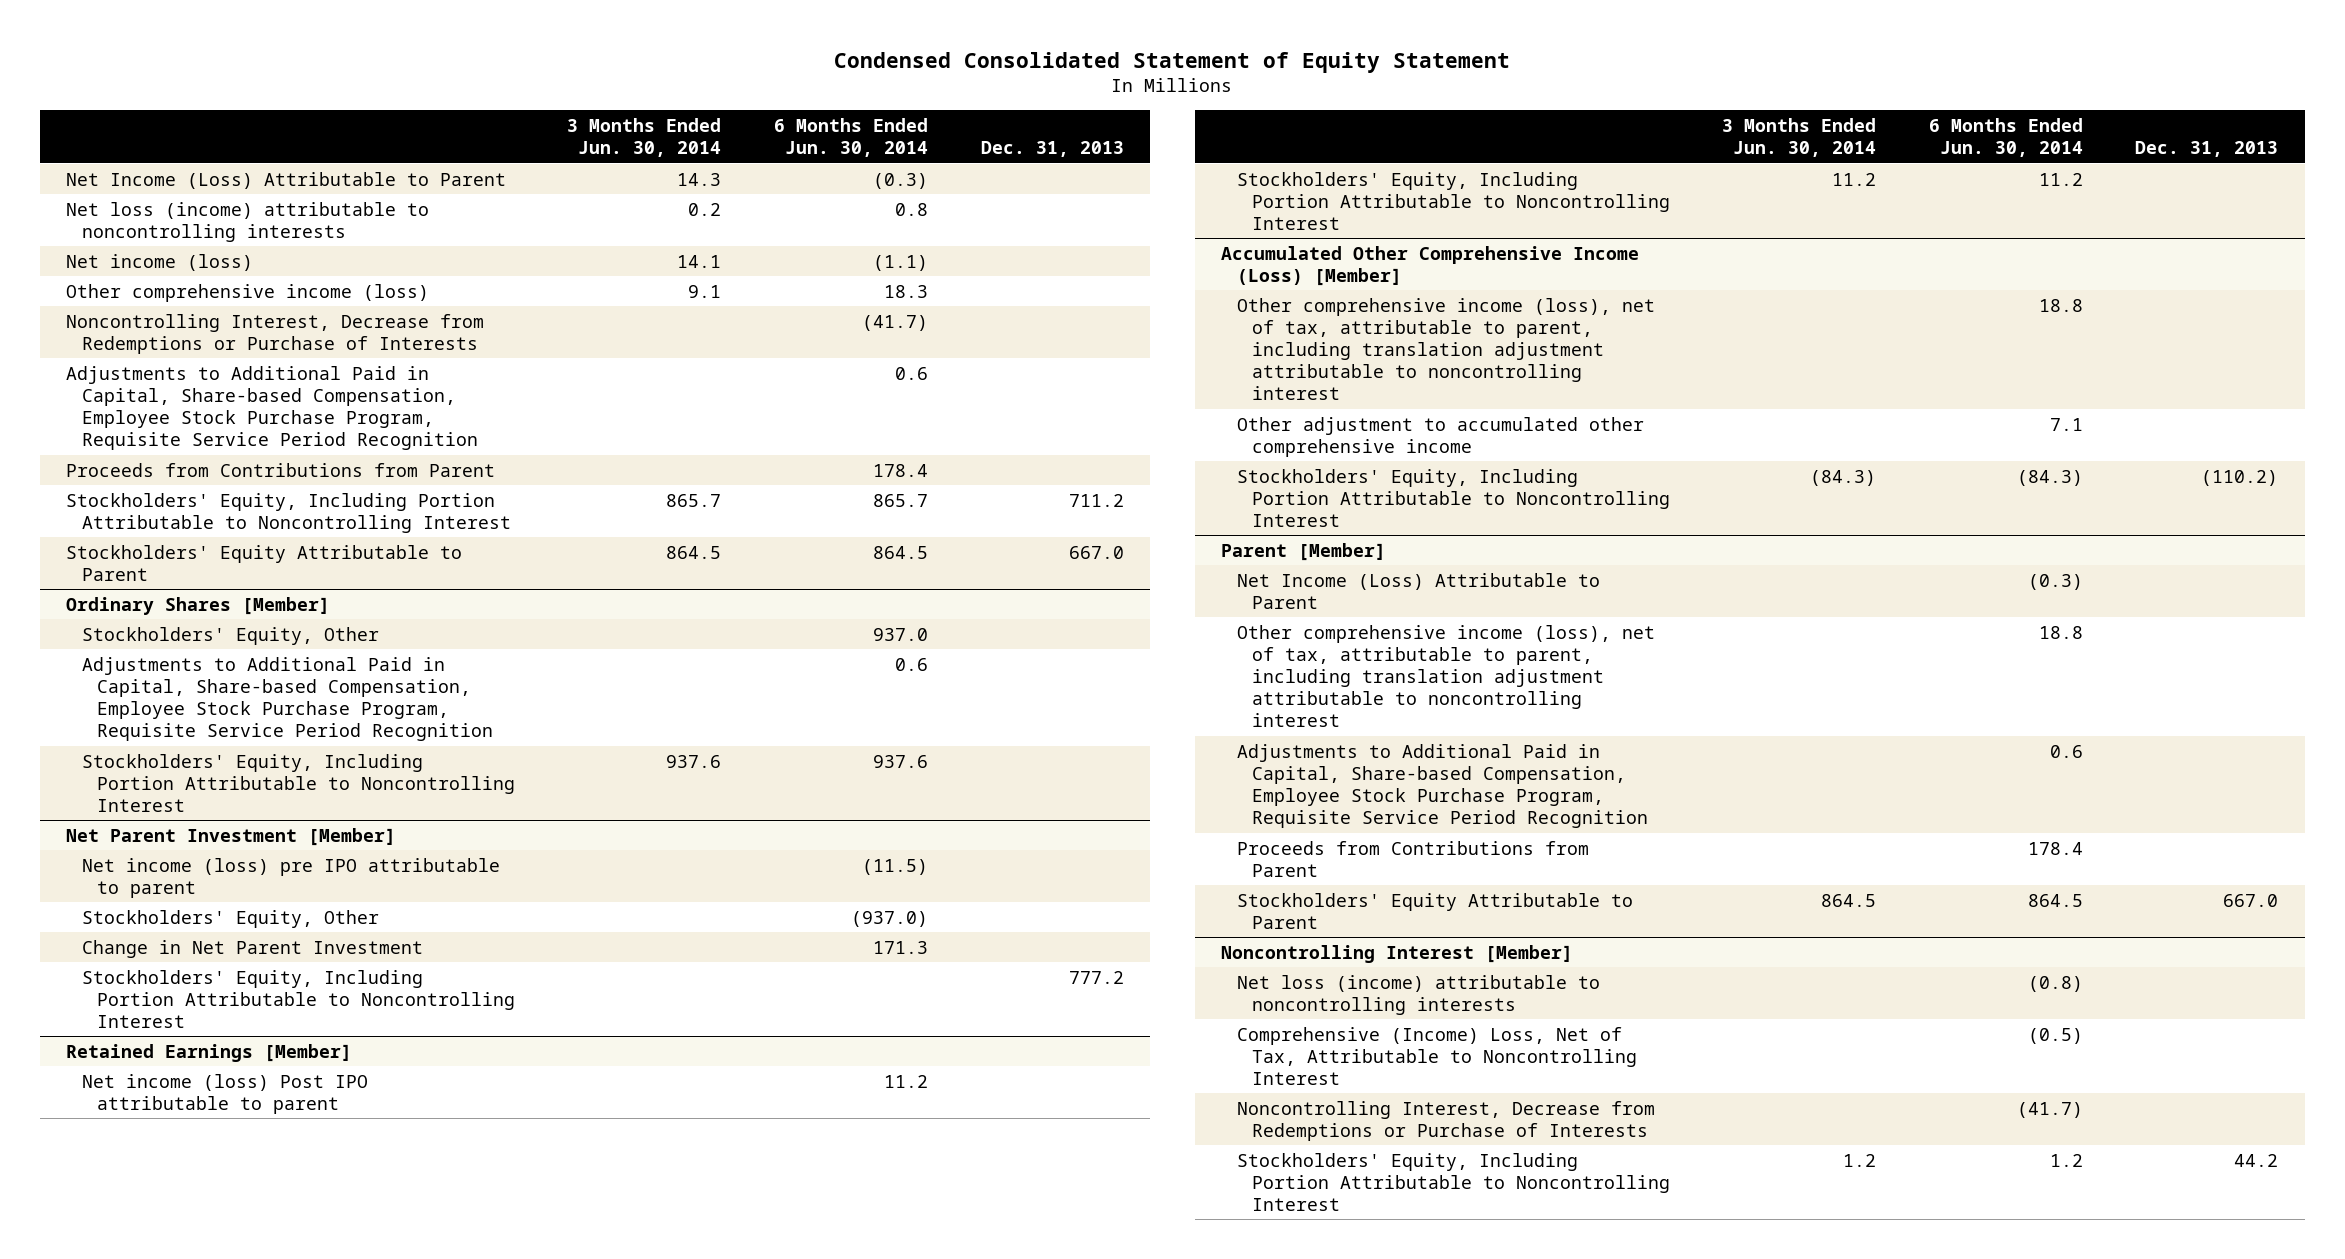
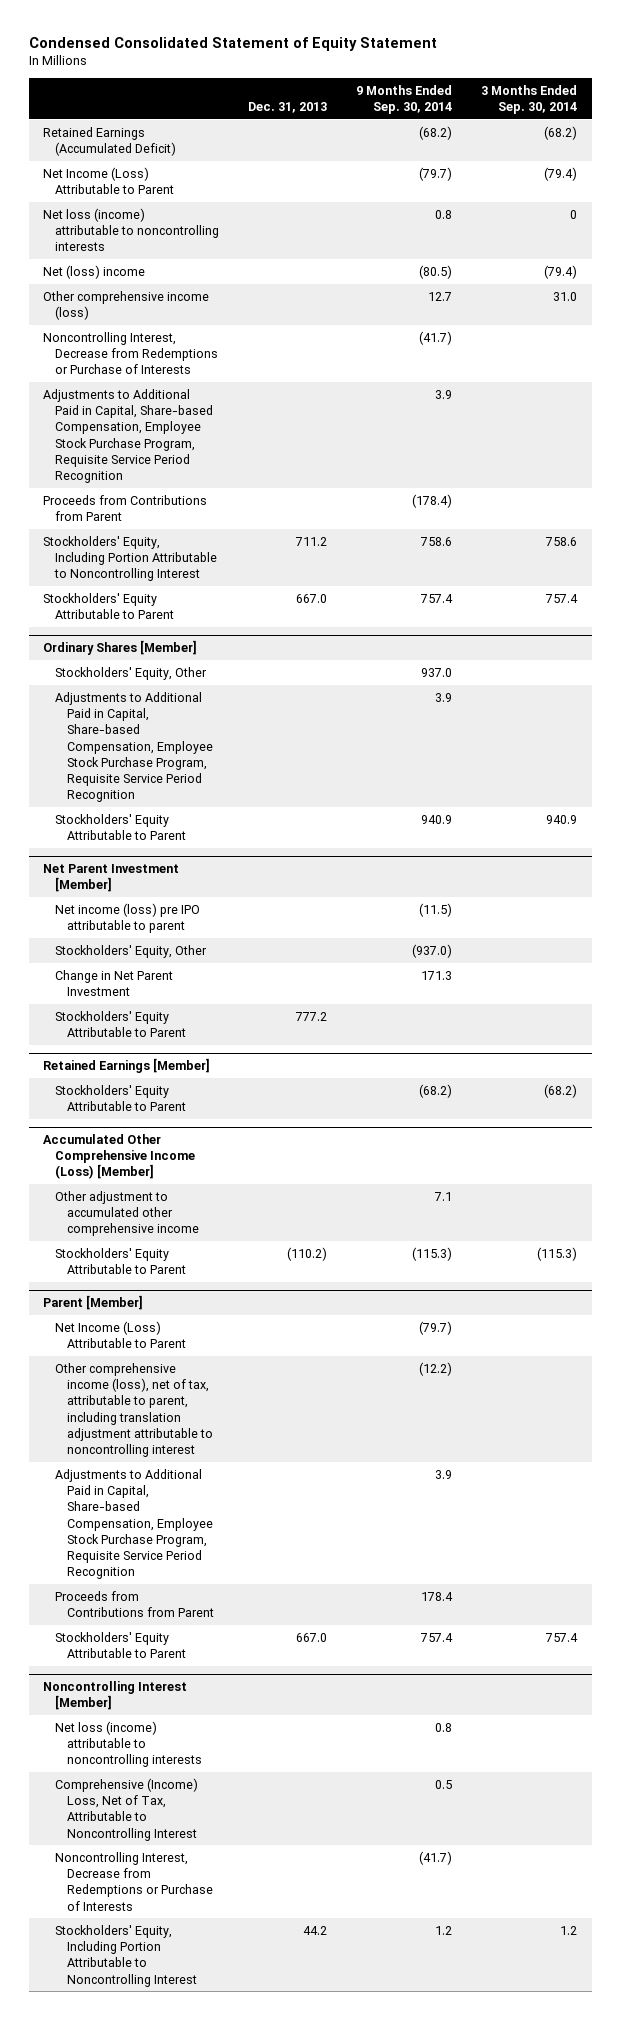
[567,118,722,158] 3 Months Ended Jun. 30, 2014 -> none
[774,118,929,158] 6 Months Ended Jun. 30, 2014 -> none
none -> [355,84,452,115] 9 Months Ended Sep. 30, 2014
none -> [481,84,578,115] 3 Months Ended Sep. 30, 2014
none -> [43,126,176,157] Retained Earnings (Accumulated Deficit)
[66,253,254,271] Net income (loss) -> [43,264,146,279] Net (loss) income
[81,753,515,812] Stockholders' Equity, Including Portion Attributable to Noncontrolling Interest -> none
none -> [54,813,186,841] Stockholders' Equity Attributable to Parent
[81,969,515,1028] Stockholders' Equity, Including Portion Attributable to Noncontrolling Interest -> [54,1010,186,1038] Stockholders' Equity Attributable to Parent
[81,1073,368,1114] Net income (loss) Post IPO attributable to parent -> none
[1236,171,1670,230] Stockholders' Equity, Including Portion Attributable to Noncontrolling Interest -> none
none -> [54,1084,186,1112] Stockholders' Equity Attributable to Parent
[1236,297,1655,400] Other comprehensive income (loss), net of tax, attributable to parent, including translation adjustment attributable to noncontrolling interest -> none
[1236,468,1670,527] Stockholders' Equity, Including Portion Attributable to Noncontrolling Interest -> [54,1247,186,1275] Stockholders' Equity Attributable to Parent

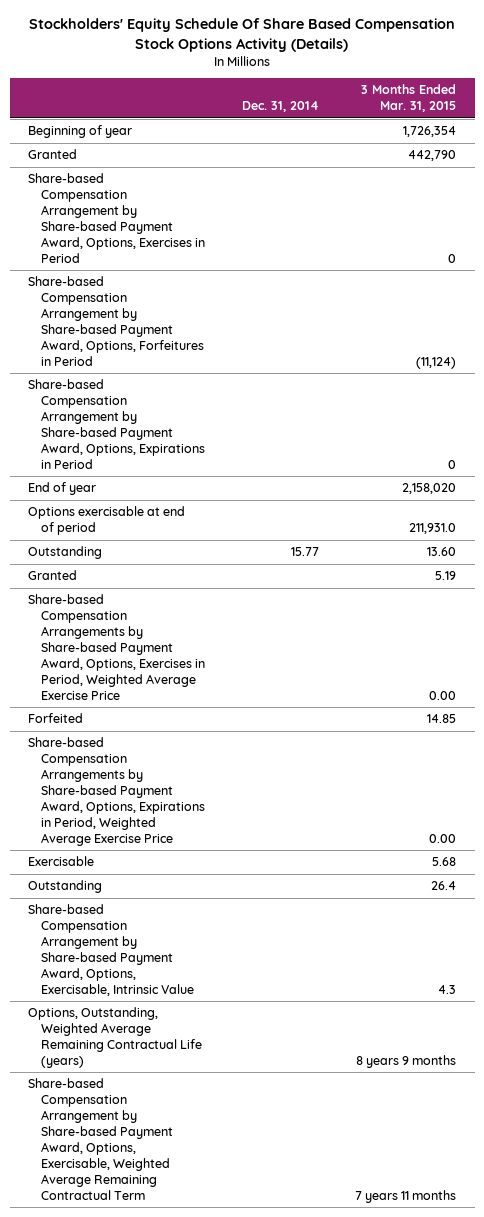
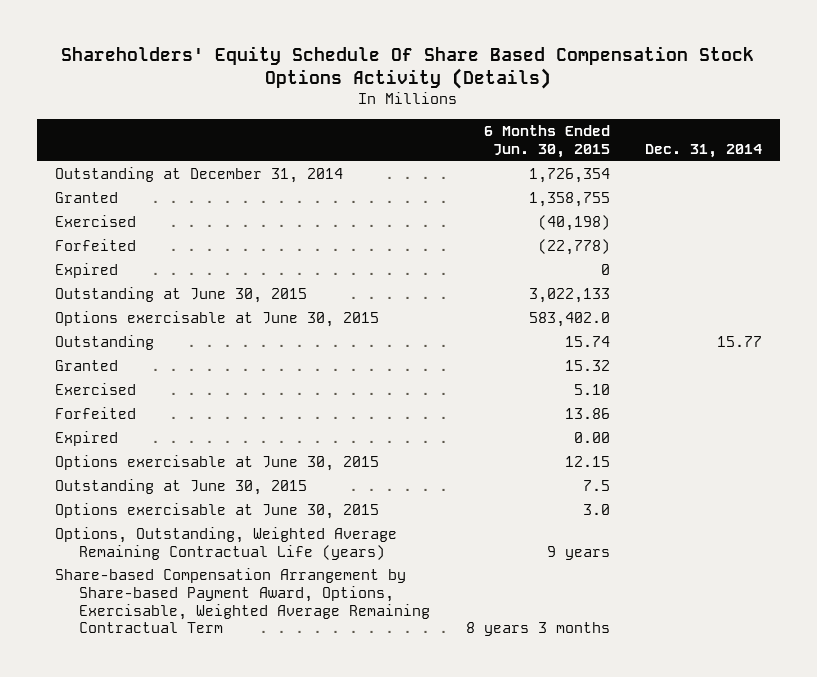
[29,18,456,52] Stockholders' Equity Schedule Of Share Based Compensation Stock Options Activity (Details) -> [61,45,755,89] Shareholders' Equity Schedule Of Share Based Compensation Stock Options Activity (Details)
[361,84,457,113] 3 Months Ended Mar. 31, 2015 -> none
none -> [483,125,610,158] 6 Months Ended Jun. 30, 2015
[28,125,133,139] Beginning of year -> [54,167,343,184] Outstanding at December 31, 2014
[28,173,206,263] Share-based Compensation Arrangement by Share-based Payment Award, Options, Exercises in Period -> [54,215,136,228] Exercised
[28,276,205,366] Share-based Compensation Arrangement by Share-based Payment Award, Options, Forfeitures in Period -> [54,239,136,252] Forfeited
[28,379,206,469] Share-based Compensation Arrangement by Share-based Payment Award, Options, Expirations in Period -> [54,263,118,279] Expired
[28,482,97,496] End of year -> [54,287,307,304] Outstanding at June 30, 2015
[28,506,186,536] Options exercisable at end of period -> [54,311,379,328] Options exercisable at June 30, 2015
[28,594,206,700] Share-based Compensation Arrangements by Share-based Payment Award, Options, Exercises in Period, Weighted Average Exercise Price -> [54,383,136,396] Exercised
[28,737,206,846] Share-based Compensation Arrangements by Share-based Payment Award, Options, Expirations in Period, Weighted Average Exercise Price -> [54,431,118,447] Expired
[28,856,95,867] Exercisable -> [54,455,379,472] Options exercisable at June 30, 2015
[28,880,103,894] Outstanding -> [54,479,307,496] Outstanding at June 30, 2015
[28,904,195,996] Share-based Compensation Arrangement by Share-based Payment Award, Options, Exercisable, Intrinsic Value -> [54,503,379,520] Options exercisable at June 30, 2015

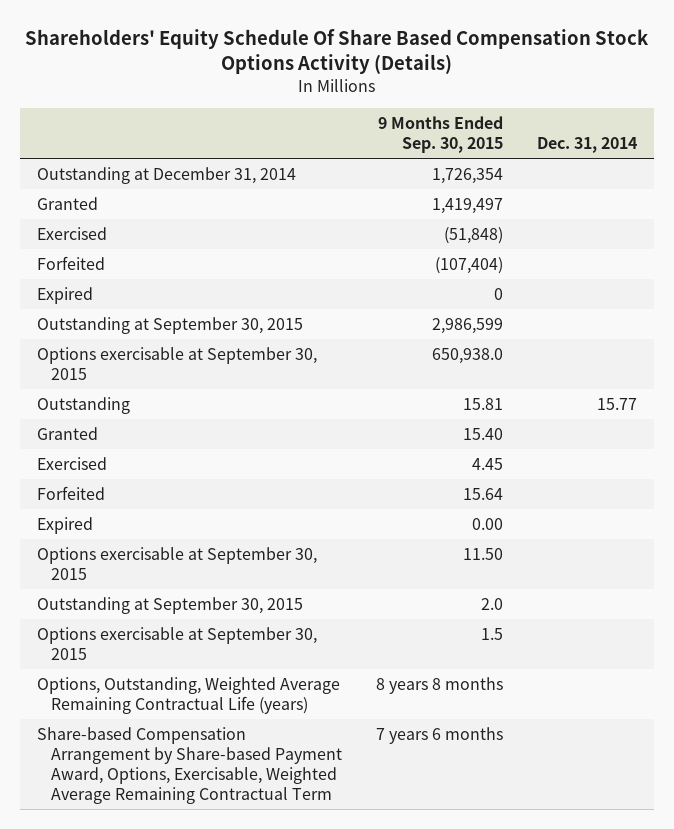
[483,125,610,158] 6 Months Ended Jun. 30, 2015 -> none
none -> [377,115,503,153] 9 Months Ended Sep. 30, 2015
[54,287,307,304] Outstanding at June 30, 2015 -> [37,317,304,335] Outstanding at September 30, 2015
[54,311,379,328] Options exercisable at June 30, 2015 -> [37,347,318,381] Options exercisable at September 30, 2015
[54,455,379,472] Options exercisable at June 30, 2015 -> [37,547,318,581] Options exercisable at September 30, 2015
[54,479,307,496] Outstanding at June 30, 2015 -> [37,597,304,615] Outstanding at September 30, 2015
[54,503,379,520] Options exercisable at June 30, 2015 -> [37,627,318,661] Options exercisable at September 30, 2015

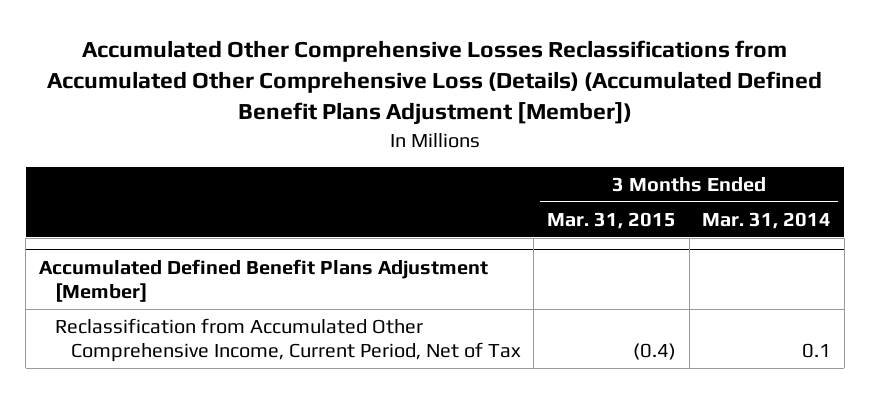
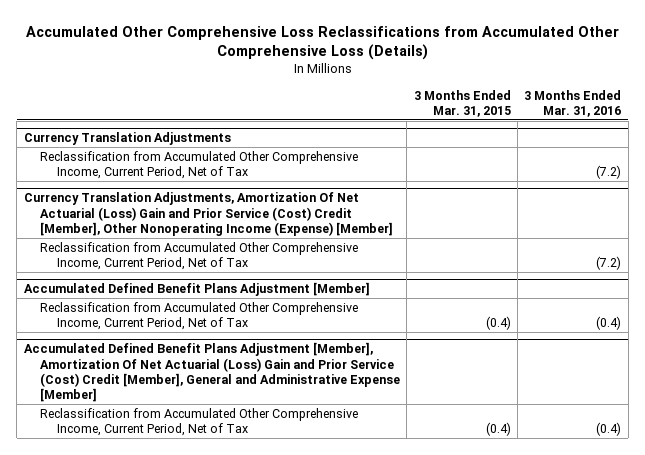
[47,39,823,126] Accumulated Other Comprehensive Losses Reclassifications from Accumulated Other Comprehensive Loss (Details) (Accumulated Defined Benefit Plans Adjustment [Member]) -> [25,25,619,61] Accumulated Other Comprehensive Loss Reclassifications from Accumulated Other Comprehensive Loss (Details)
[702,211,832,229] Mar. 31, 2014 -> none
none -> [524,89,622,118] 3 Months Ended Mar. 31, 2016
none -> [23,132,231,146] Currency Translation Adjustments
none -> [40,150,359,180] Reclassification from Accumulated Other Comprehensive Income, Current Period, Net of Tax
none -> [23,192,394,237] Currency Translation Adjustments, Amortization Of Net Actuarial (Loss) Gain and Prior Service (Cost) Credit [Member], Other Nonoperating Income (Expense) [Member]
none -> [40,241,359,271] Reclassification from Accumulated Other Comprehensive Income, Current Period, Net of Tax
none -> [23,342,401,403] Accumulated Defined Benefit Plans Adjustment [Member], Amortization Of Net Actuarial (Loss) Gain and Prior Service (Cost) Credit [Member], General and Administrative Expense [Member]
none -> [40,407,359,437] Reclassification from Accumulated Other Comprehensive Income, Current Period, Net of Tax

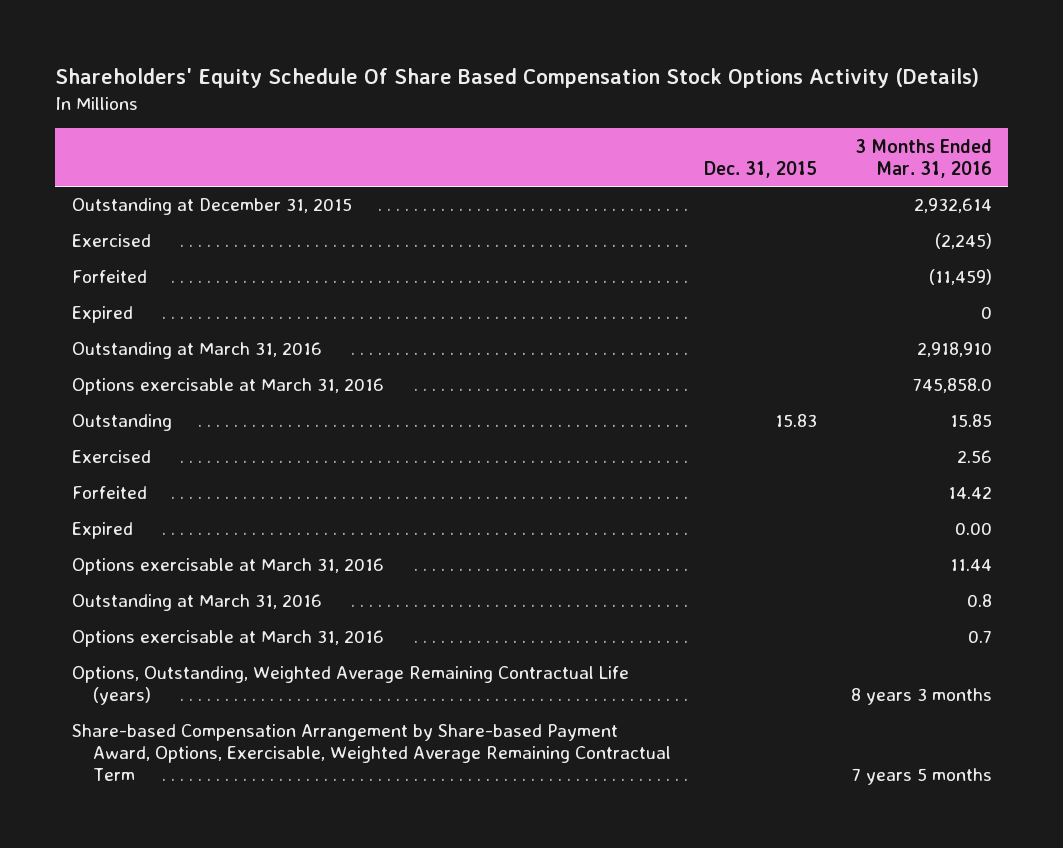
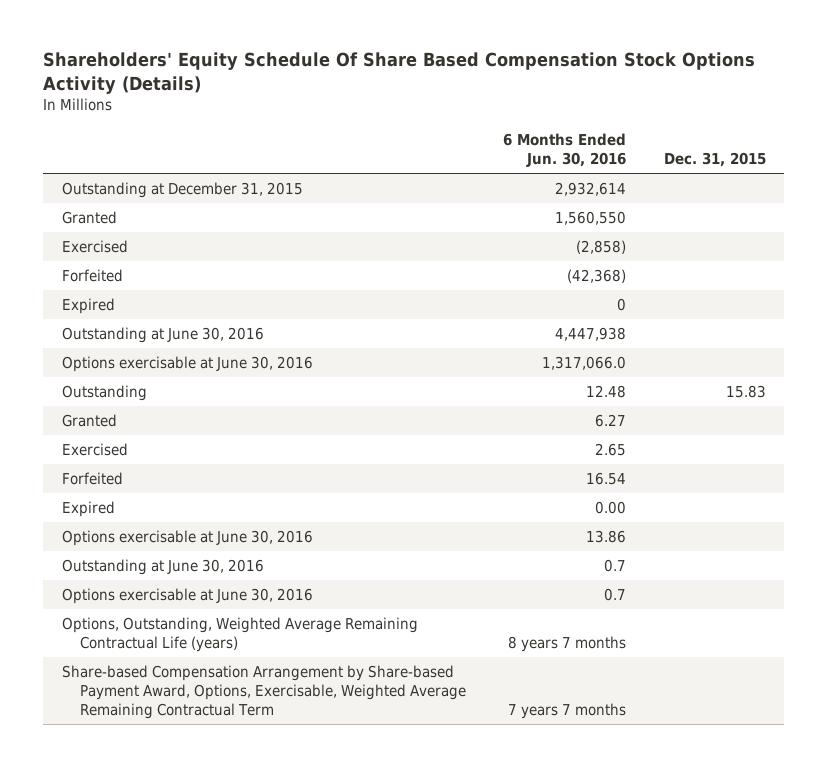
[854,138,992,178] 3 Months Ended Mar. 31, 2016 -> none
none -> [503,133,627,168] 6 Months Ended Jun. 30, 2016
none -> [61,210,117,224] Granted
[71,342,322,360] Outstanding at March 31, 2016 -> [61,326,264,343] Outstanding at June 30, 2016
[71,378,384,396] Options exercisable at March 31, 2016 -> [61,355,313,372] Options exercisable at June 30, 2016
none -> [61,413,117,427] Granted
[71,558,384,576] Options exercisable at March 31, 2016 -> [61,529,313,546] Options exercisable at June 30, 2016
[71,594,322,612] Outstanding at March 31, 2016 -> [61,558,264,575] Outstanding at June 30, 2016
[71,630,384,648] Options exercisable at March 31, 2016 -> [61,587,313,604] Options exercisable at June 30, 2016

